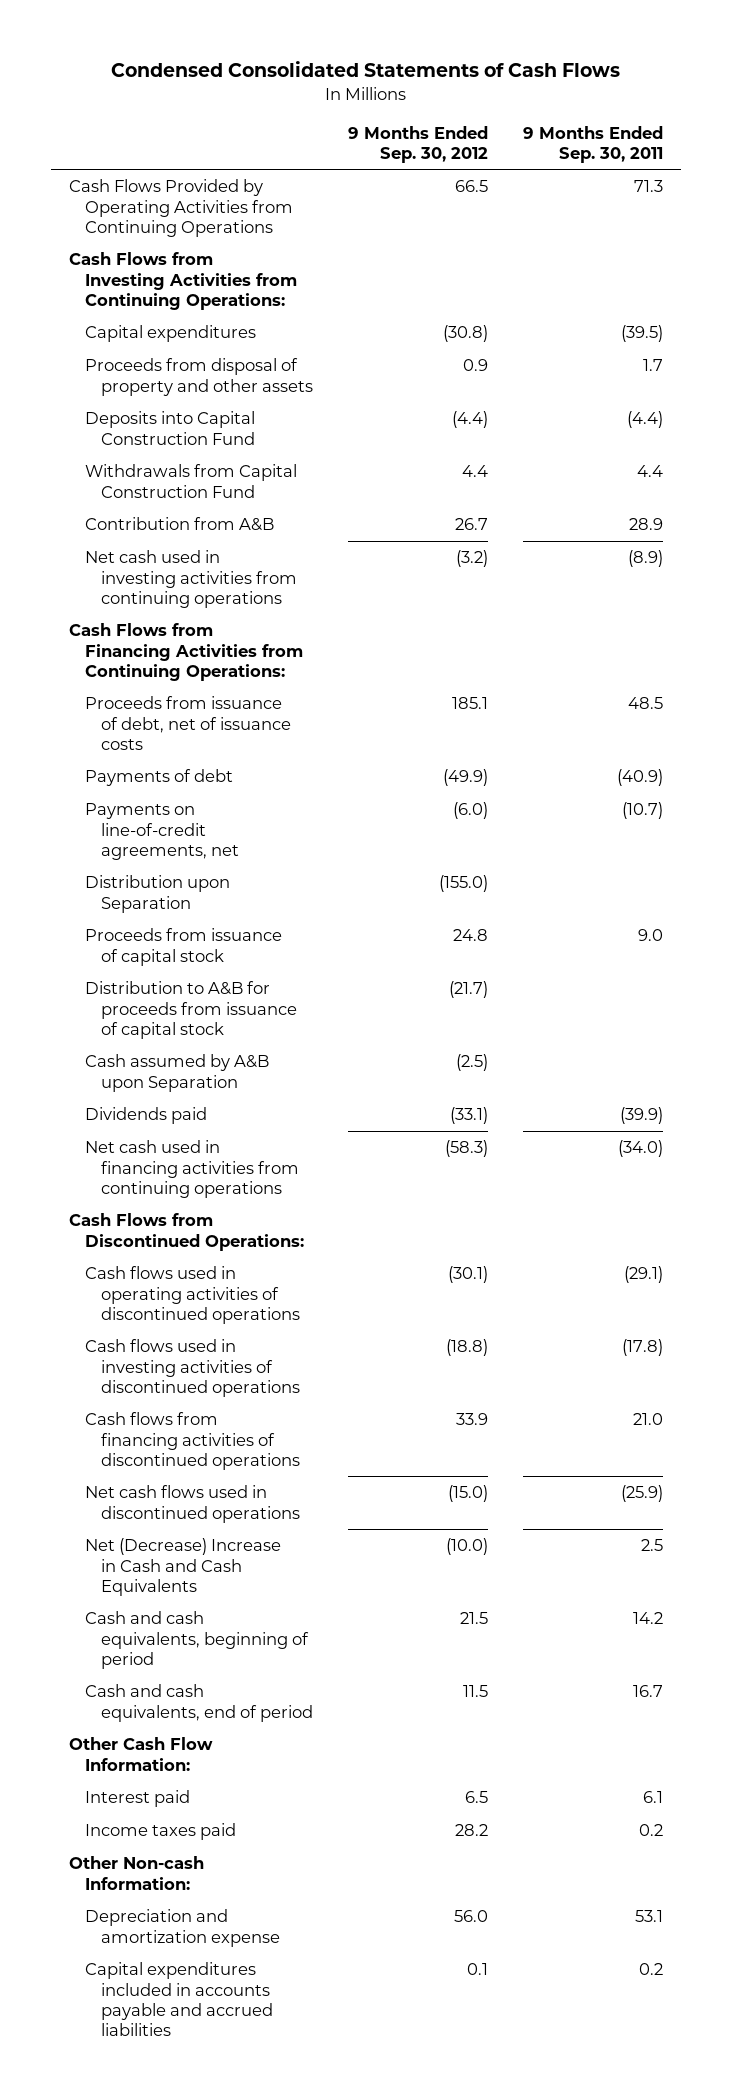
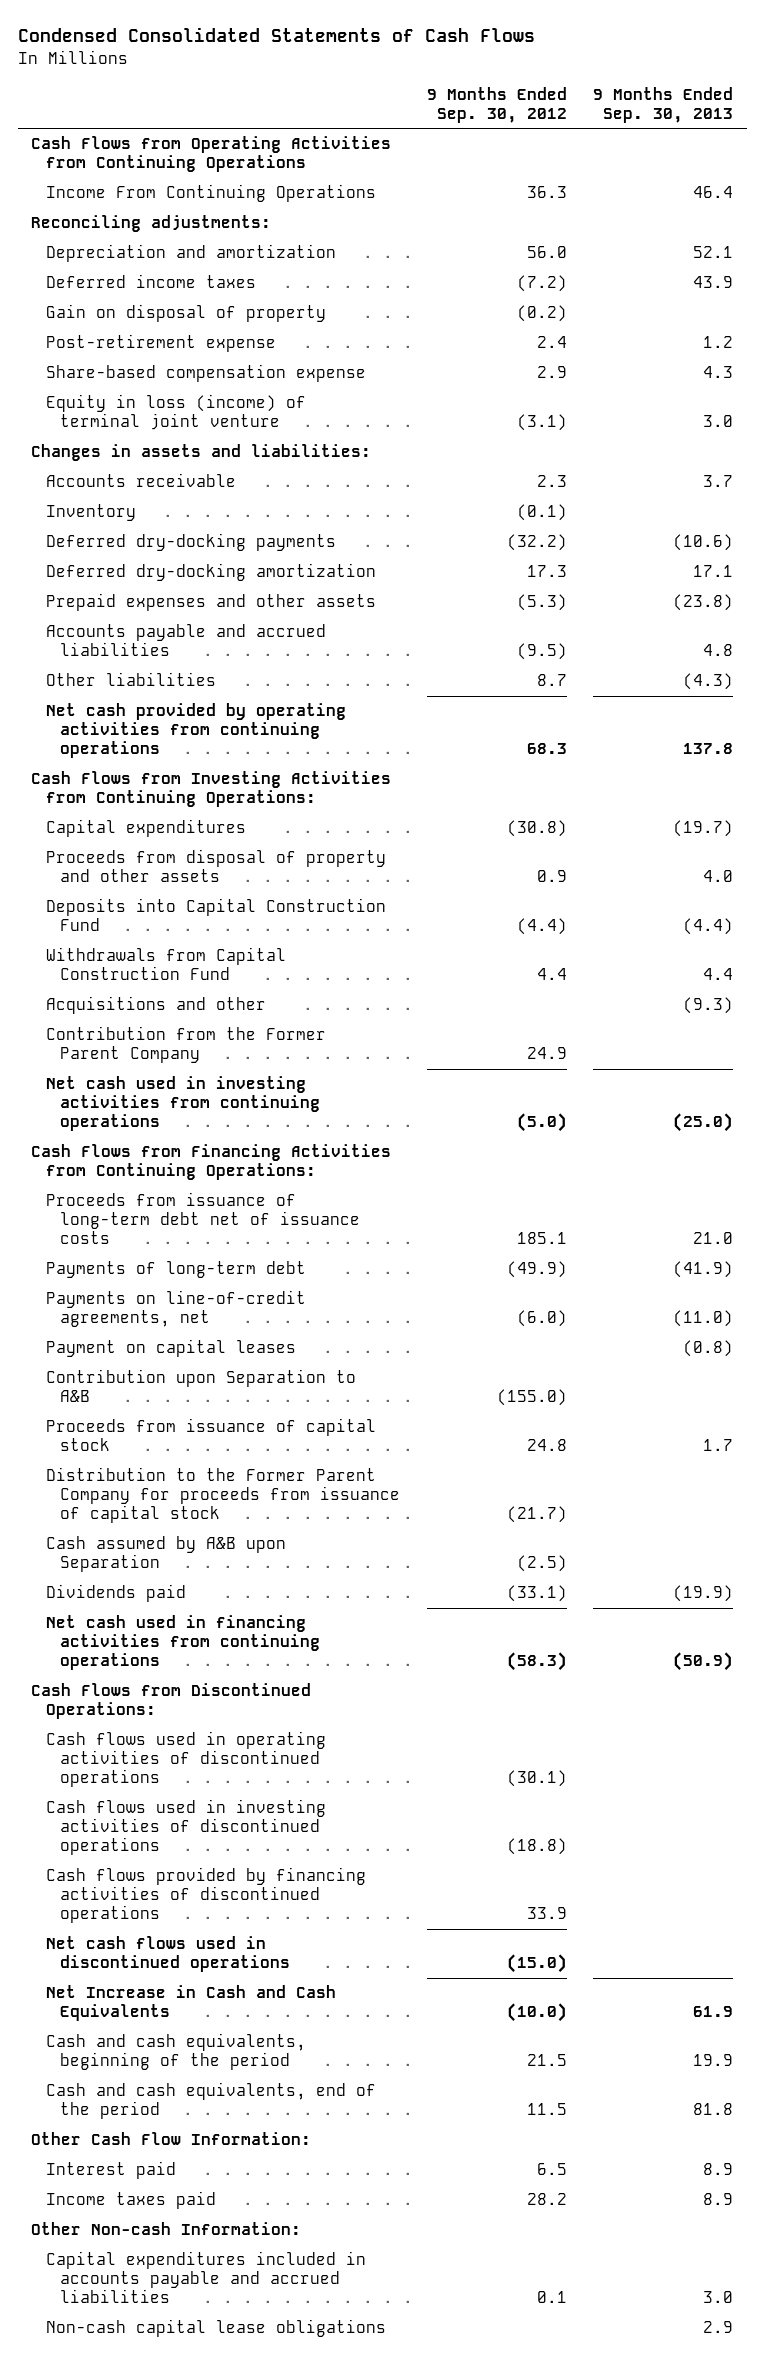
[523,125,664,163] 9 Months Ended Sep. 30, 2011 -> none
none -> [593,86,734,123] 9 Months Ended Sep. 30, 2013
none -> [31,136,392,173] Cash Flows from Operating Activities from Continuing Operations
none -> [45,184,376,203] Income From Continuing Operations
none -> [31,215,272,233] Reconciling adjustments:
none -> [45,244,336,263] Depreciation and amortization
none -> [45,274,256,289] Deferred income taxes
none -> [45,304,326,323] Gain on disposal of property
none -> [45,334,276,353] Post-retirement expense
none -> [45,364,366,383] Share-based compensation expense
none -> [45,394,306,431] Equity in loss (income) of terminal joint venture
none -> [31,444,372,462] Changes in assets and liabilities:
none -> [45,473,236,488] Accounts receivable
none -> [45,504,136,522] Inventory
none -> [45,533,336,552] Deferred dry-docking payments
none -> [45,563,376,582] Deferred dry-docking amortization
none -> [45,593,376,612] Prepaid expenses and other assets
none -> [45,624,326,657] Accounts payable and accrued liabilities
none -> [45,672,216,687] Other liabilities
[68,179,293,237] Cash Flows Provided by Operating Activities from Continuing Operations -> [45,703,346,759] Net cash provided by operating activities from continuing operations
[455,180,489,193] 66.5 -> [526,743,567,755] 68.3
none -> [45,996,266,1015] Acquisitions and other
[84,517,274,532] Contribution from A&B -> [45,1026,326,1064] Contribution from the Former Parent Company
[455,518,489,531] 26.7 -> [526,1047,567,1060] 24.9
[456,550,489,568] (3.2) -> [516,1113,567,1133] (5.0)
[84,696,292,750] Proceeds from issuance of debt, net of issuance costs -> [45,1192,360,1245] Proceeds from issuance of long-term debt net of issuance costs
[84,769,233,787] Payments of debt -> [45,1261,306,1279] Payments of long-term debt
none -> [45,1339,296,1358] Payment on capital leases
[84,875,230,913] Distribution upon Separation -> [45,1369,356,1403] Contribution upon Separation to A&B
[84,981,298,1039] Distribution to A&B for proceeds from issuance of capital stock -> [45,1467,400,1524] Distribution to the Former Parent Company for proceeds from issuance of capital stock
[84,1412,301,1470] Cash flows from financing activities of discontinued operations -> [45,1867,366,1924] Cash flows provided by financing activities of discontinued operations
[84,1538,281,1596] Net (Decrease) Increase in Cash and Cash Equivalents -> [45,1985,336,2022] Net Increase in Cash and Cash Equivalents
[84,1611,310,1669] Cash and cash equivalents, beginning of period -> [45,2033,306,2071] Cash and cash equivalents, beginning of the period
[84,1684,314,1722] Cash and cash equivalents, end of period -> [45,2082,376,2120] Cash and cash equivalents, end of the period
[84,1909,281,1947] Depreciation and amortization expense -> none
none -> [45,2319,386,2338] Non-cash capital lease obligations

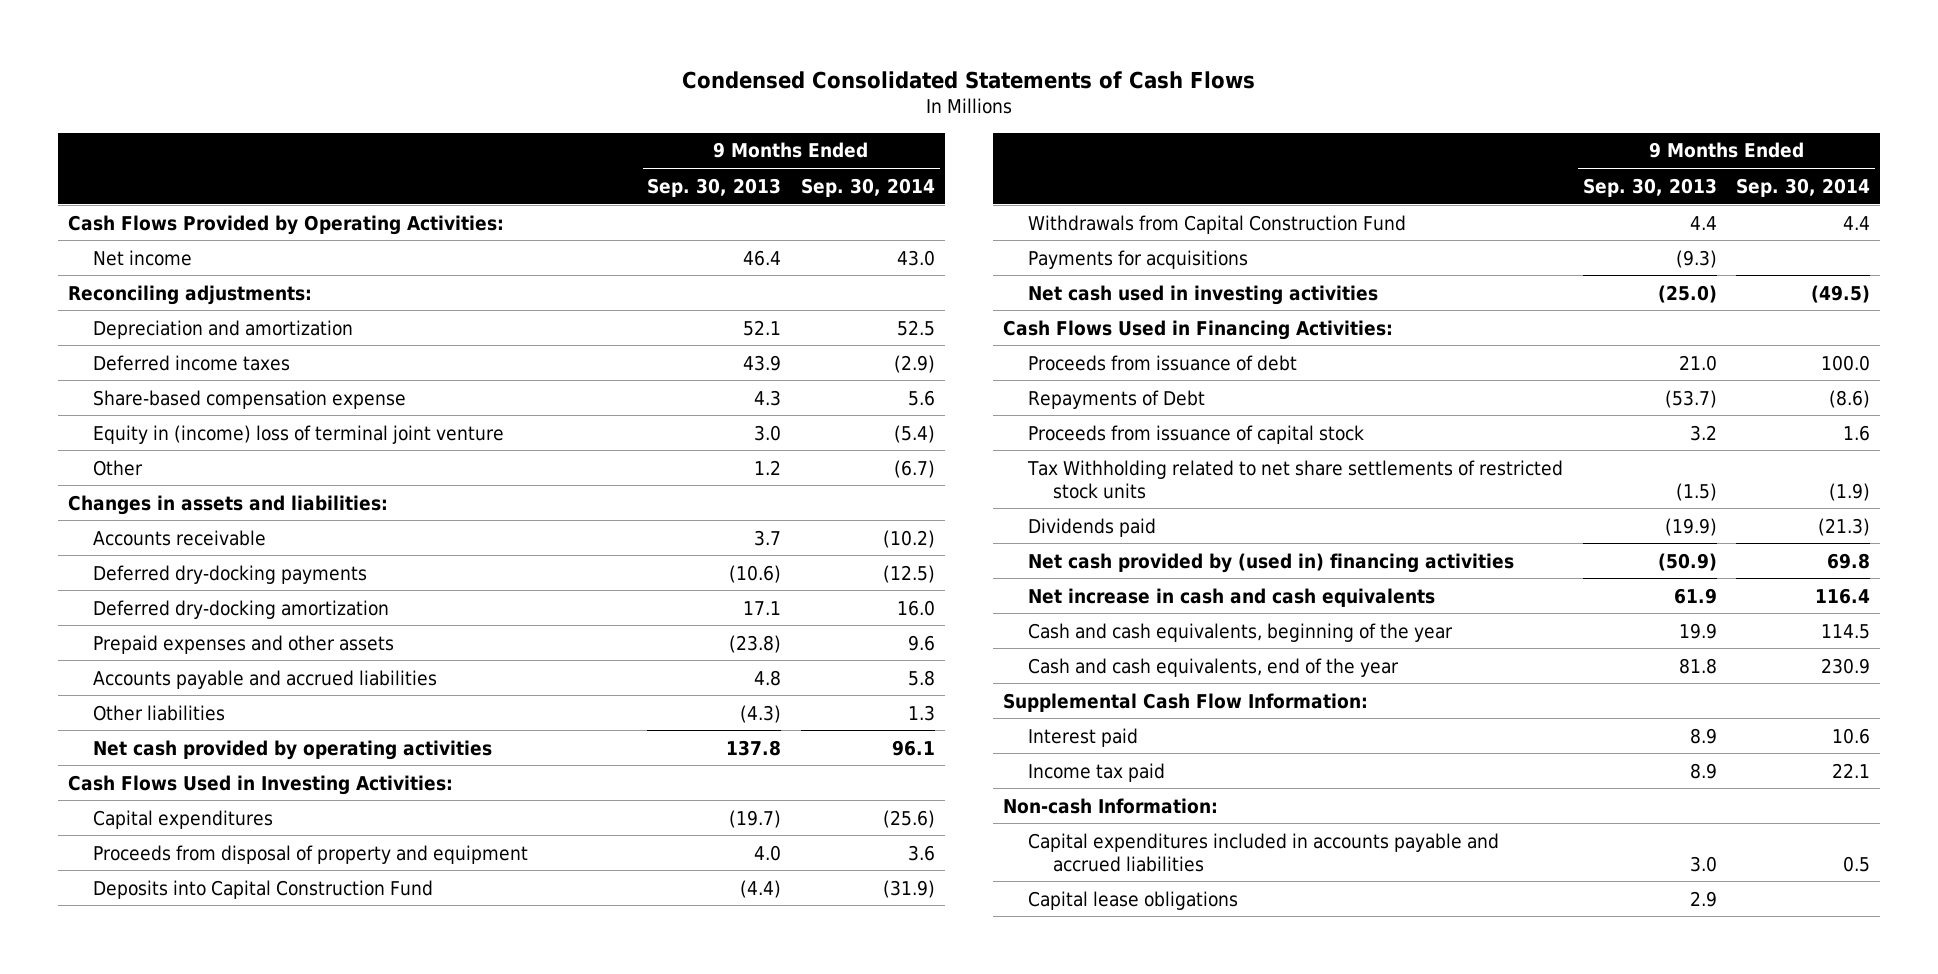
[426,86,567,123] 9 Months Ended Sep. 30, 2012 -> none
none -> [801,177,936,197] Sep. 30, 2014
[31,136,392,173] Cash Flows from Operating Activities from Continuing Operations -> [67,214,504,235] Cash Flows Provided by Operating Activities:
[45,184,376,203] Income From Continuing Operations -> [92,249,192,266] Net income
[45,304,326,323] Gain on disposal of property -> none
[45,334,276,353] Post-retirement expense -> none
[45,394,306,431] Equity in loss (income) of terminal joint venture -> [92,424,504,444] Equity in (income) loss of terminal joint venture
none -> [92,459,143,476] Other
[45,504,136,522] Inventory -> none
[45,703,346,759] Net cash provided by operating activities from continuing operations -> [92,739,492,760] Net cash provided by operating activities
[31,771,392,808] Cash Flows from Investing Activities from Continuing Operations: -> [67,774,453,795] Cash Flows Used in Investing Activities:
[45,849,386,883] Proceeds from disposal of property and other assets -> [92,844,528,864] Proceeds from disposal of property and equipment
[45,1026,326,1064] Contribution from the Former Parent Company -> none
[45,1261,306,1279] Payments of long-term debt -> none
[45,1290,306,1328] Payments on line-of-credit agreements, net -> none
[45,1339,296,1358] Payment on capital leases -> none
[45,1369,356,1403] Contribution upon Separation to A&B -> none
[45,1467,400,1524] Distribution to the Former Parent Company for proceeds from issuance of capital stock -> none
[45,1536,286,1573] Cash assumed by A&B upon Separation -> none
[45,996,266,1015] Acquisitions and other -> [1028,249,1249,269] Payments for acquisitions
[45,1076,320,1132] Net cash used in investing activities from continuing operations -> [1028,284,1379,305] Net cash used in investing activities
[31,1144,392,1181] Cash Flows from Financing Activities from Continuing Operations: -> [1002,319,1393,340] Cash Flows Used in Financing Activities:
[45,1192,360,1245] Proceeds from issuance of long-term debt net of issuance costs -> [1028,354,1298,371] Proceeds from issuance of debt
none -> [1028,389,1206,409] Repayments of Debt
[703,1439,734,1452] 1.7 -> [1689,424,1717,441] 3.2
none -> [1027,459,1564,499] Tax Withholding related to net share settlements of restricted stock units
[31,1683,312,1720] Cash Flows from Discontinued Operations: -> none
[45,1731,326,1788] Cash flows used in operating activities of discontinued operations -> none
[45,1799,326,1856] Cash flows used in investing activities of discontinued operations -> none
[45,1867,366,1924] Cash flows provided by financing activities of discontinued operations -> none
[45,1936,290,1973] Net cash flows used in discontinued operations -> none
[45,1615,320,1671] Net cash used in financing activities from continuing operations -> [1028,552,1515,573] Net cash provided by (used in) financing activities
[45,1985,336,2022] Net Increase in Cash and Cash Equivalents -> [1028,587,1436,607] Net increase in cash and cash equivalents
[45,2033,306,2071] Cash and cash equivalents, beginning of the period -> [1028,622,1454,642] Cash and cash equivalents, beginning of the year
[45,2082,376,2120] Cash and cash equivalents, end of the period -> [1028,657,1400,677] Cash and cash equivalents, end of the year
[31,2132,312,2146] Other Cash Flow Information: -> [1002,692,1368,712] Supplemental Cash Flow Information:
[45,2191,216,2210] Income taxes paid -> [1028,762,1166,782] Income tax paid
[31,2222,302,2236] Other Non-cash Information: -> [1002,797,1218,814] Non-cash Information:
[45,2319,386,2338] Non-cash capital lease obligations -> [1028,890,1239,910] Capital lease obligations

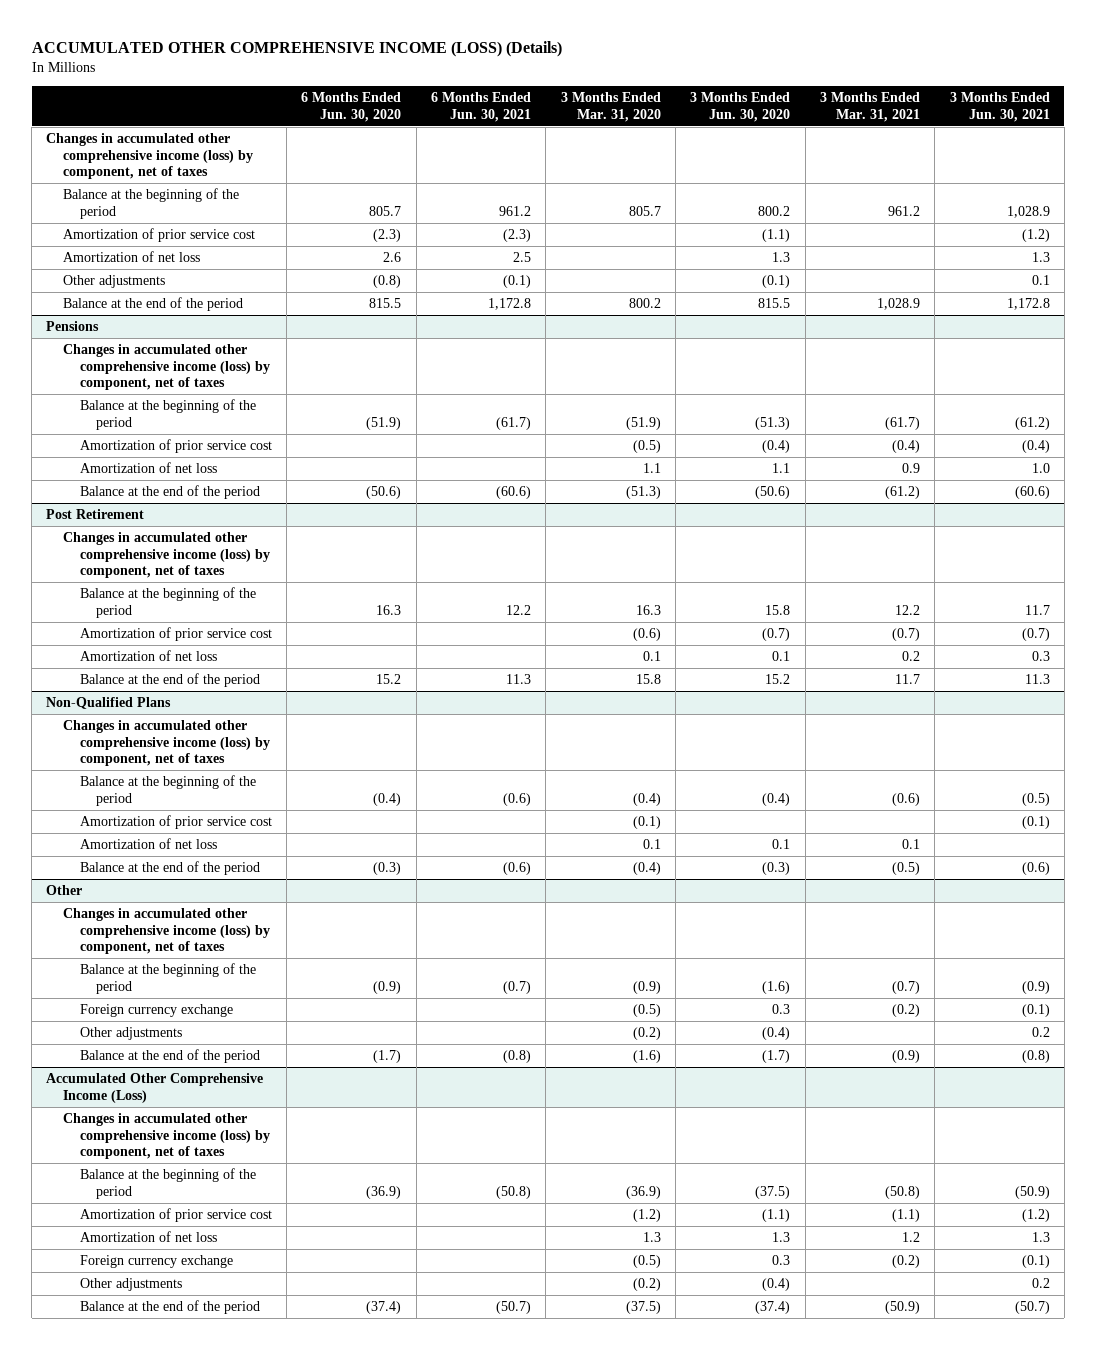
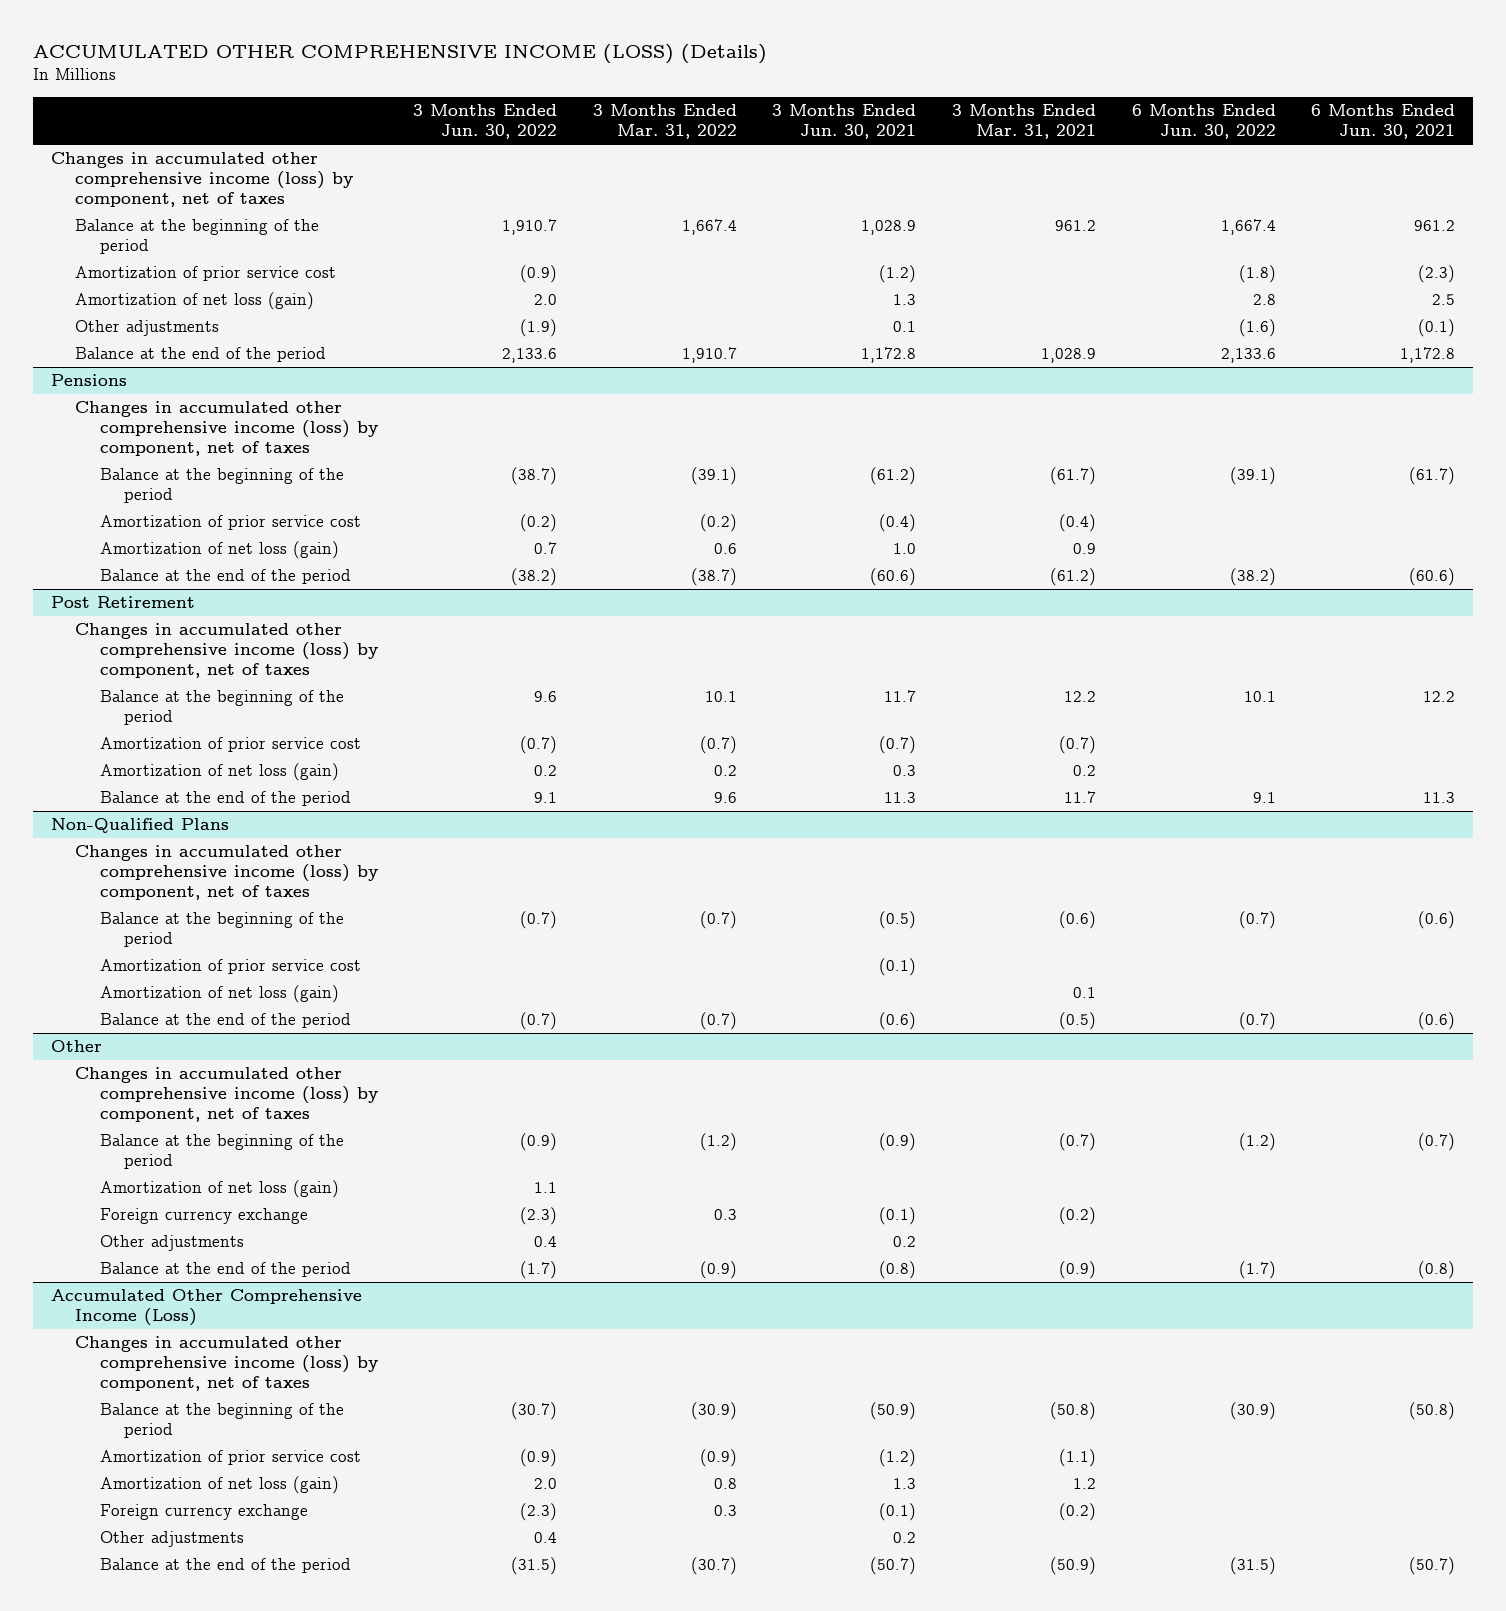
[301,92,402,122] 6 Months Ended Jun. 30, 2020 -> none
[560,92,661,122] 3 Months Ended Mar. 31, 2020 -> none
[690,92,791,122] 3 Months Ended Jun. 30, 2020 -> none
none -> [413,104,558,139] 3 Months Ended Jun. 30, 2022
none -> [592,104,737,139] 3 Months Ended Mar. 31, 2022
none -> [1131,104,1276,139] 6 Months Ended Jun. 30, 2022
[63,251,201,263] Amortization of net loss -> [75,292,315,311] Amortization of net loss (gain)
[79,462,217,474] Amortization of net loss -> [99,541,339,560] Amortization of net loss (gain)
[79,650,217,662] Amortization of net loss -> [99,763,339,782] Amortization of net loss (gain)
[79,838,217,850] Amortization of net loss -> [99,985,339,1004] Amortization of net loss (gain)
none -> [99,1180,339,1199] Amortization of net loss (gain)
[79,1231,217,1243] Amortization of net loss -> [99,1476,339,1495] Amortization of net loss (gain)

